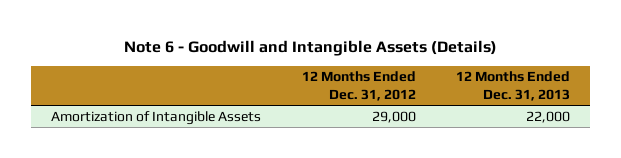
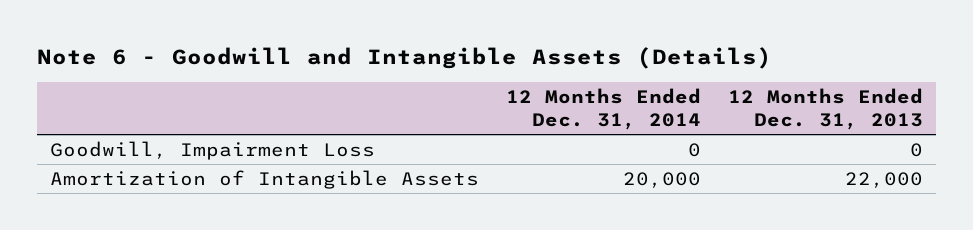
[301,71,416,101] 12 Months Ended Dec. 31, 2012 -> none
none -> [505,88,701,130] 12 Months Ended Dec. 31, 2014
none -> [50,140,376,160] Goodwill, Impairment Loss

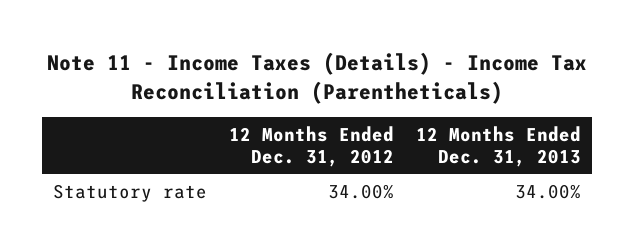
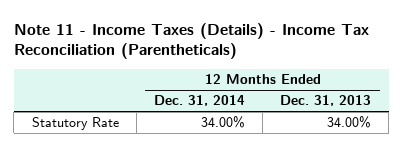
[228,125,394,168] 12 Months Ended Dec. 31, 2012 -> none
none -> [153,95,245,107] Dec. 31, 2014
[52,184,207,203] Statutory rate -> [31,117,119,131] Statutory Rate

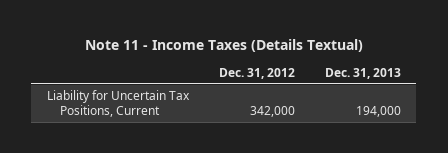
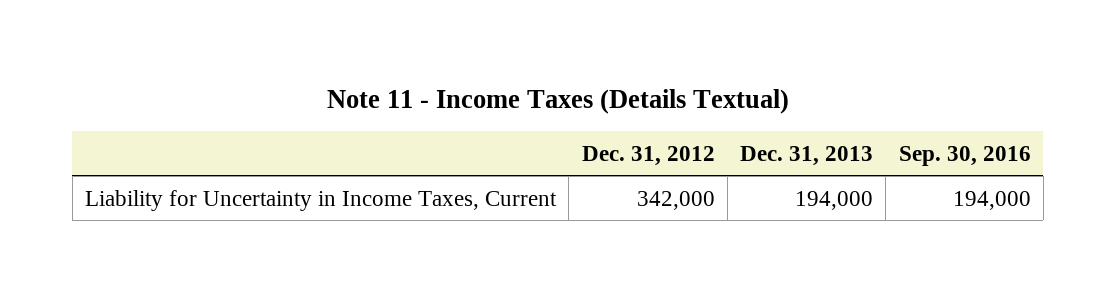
none -> [898,145,1031,166] Sep. 30, 2016
[46,90,190,118] Liability for Uncertain Tax Positions, Current -> [85,189,558,211] Liability for Uncertainty in Income Taxes, Current

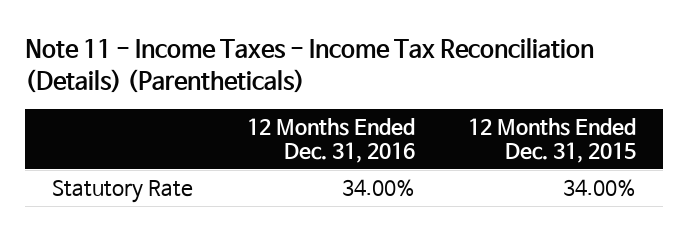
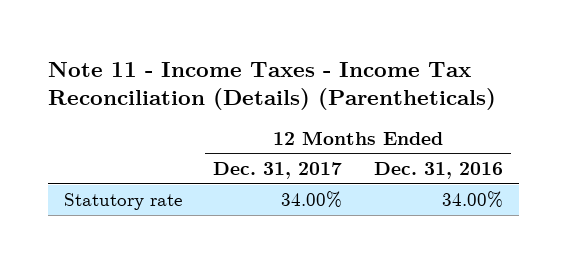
[468,118,637,164] 12 Months Ended Dec. 31, 2015 -> none
none -> [213,162,343,180] Dec. 31, 2017
[52,180,194,204] Statutory Rate -> [63,193,182,211] Statutory rate

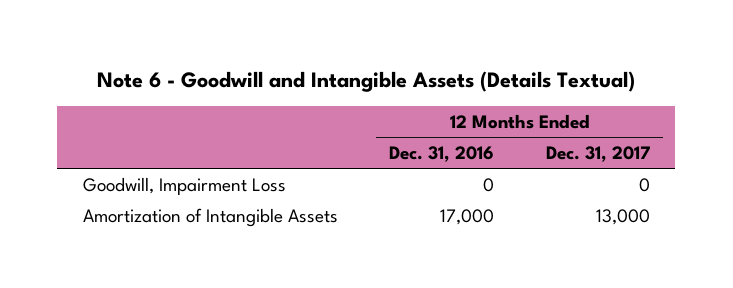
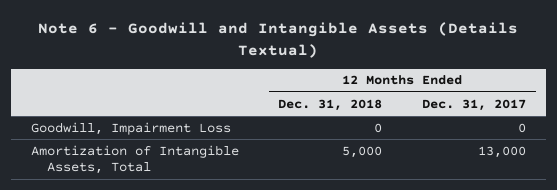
[389,146,495,163] Dec. 31, 2016 -> none
none -> [278,98,383,111] Dec. 31, 2018
[82,207,338,227] Amortization of Intangible Assets -> [30,144,239,174] Amortization of Intangible Assets, Total

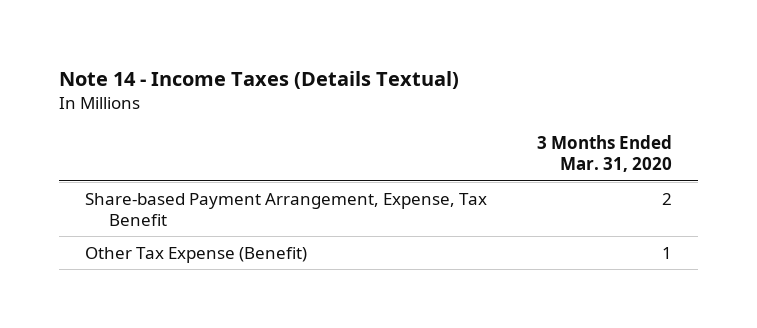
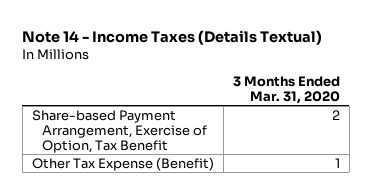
[84,192,487,226] Share-based Payment Arrangement, Expense, Tax Benefit -> [31,109,207,153] Share-based Payment Arrangement, Exercise of Option, Tax Benefit

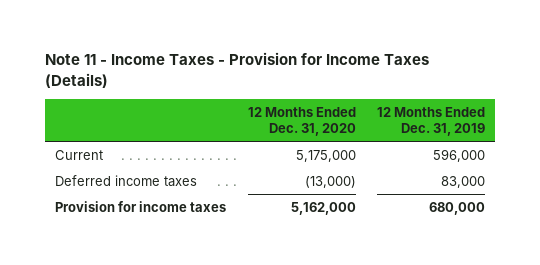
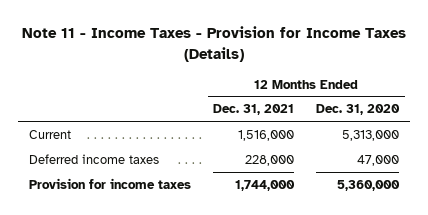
[376,106,485,136] 12 Months Ended Dec. 31, 2019 -> none
none -> [213,104,295,116] Dec. 31, 2021
[295,149,356,162] 5,175,000 -> [342,129,400,141] 5,313,000
[304,175,356,188] (13,000) -> [357,154,400,166] 47,000
[290,201,356,215] 5,162,000 -> [337,179,401,191] 5,360,000

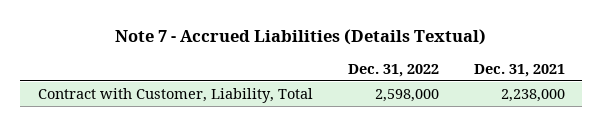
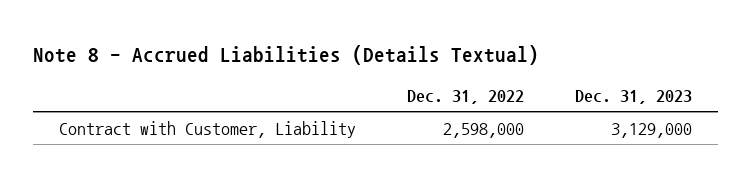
[115,29,487,46] Note 7 - Accrued Liabilities (Details Textual) -> [33,45,540,66] Note 8 - Accrued Liabilities (Details Textual)
[473,63,565,77] Dec. 31, 2021 -> none
none -> [575,90,693,105] Dec. 31, 2023
[37,88,313,104] Contract with Customer, Liability, Total -> [58,120,356,138] Contract with Customer, Liability

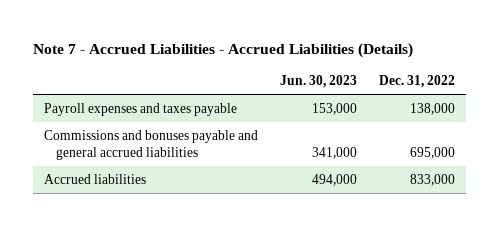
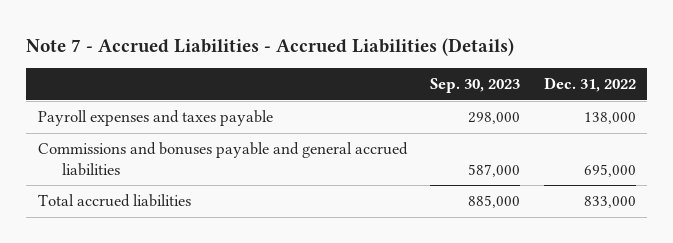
[280,74,358,88] Jun. 30, 2023 -> none
none -> [430,78,521,94] Sep. 30, 2023
[44,173,147,184] Accrued liabilities -> [37,194,191,208] Total accrued liabilities

